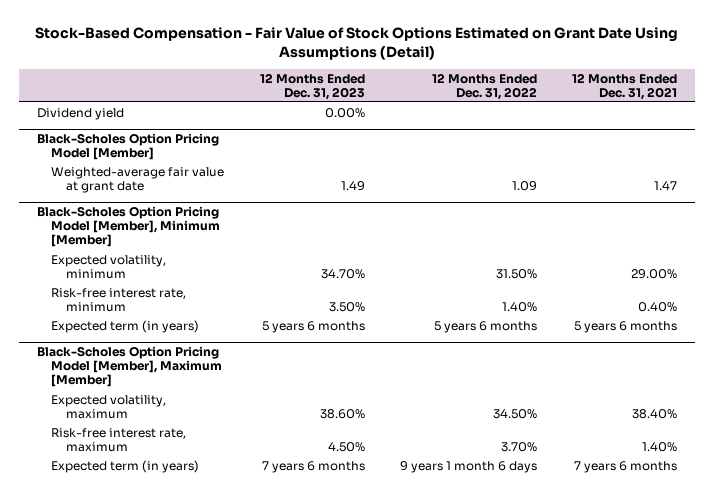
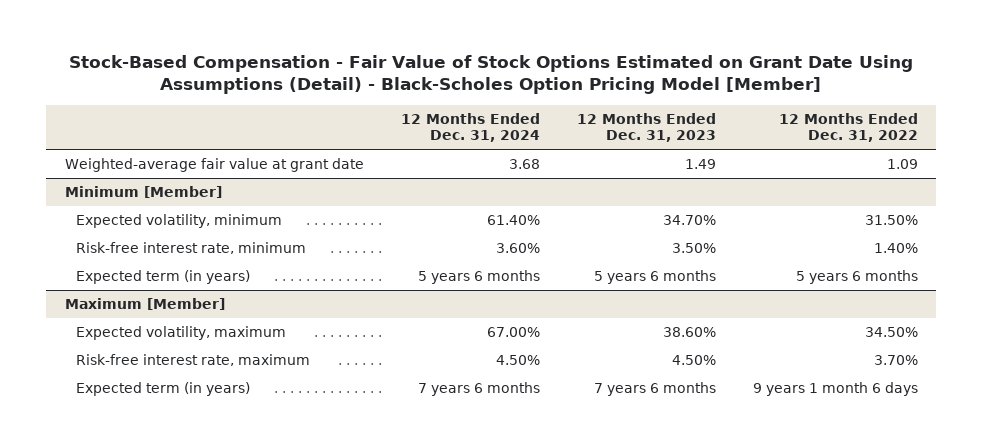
[35,26,679,60] Stock-Based Compensation - Fair Value of Stock Options Estimated on Grant Date Using Assumptions (Detail) -> [69,55,914,95] Stock-Based Compensation - Fair Value of Stock Options Estimated on Grant Date Using Assumptions (Detail) - Black-Scholes Option Pricing Model [Member]
[572,72,678,100] 12 Months Ended Dec. 31, 2021 -> none
none -> [400,112,540,143] 12 Months Ended Dec. 31, 2024
[37,107,125,120] Dividend yield -> none
[37,133,220,161] Black-Scholes Option Pricing Model [Member] -> none
[37,206,221,248] Black-Scholes Option Pricing Model [Member], Minimum [Member] -> none
none -> [64,186,222,199] Minimum [Member]
[37,346,223,388] Black-Scholes Option Pricing Model [Member], Maximum [Member] -> none
none -> [64,298,225,311] Maximum [Member]

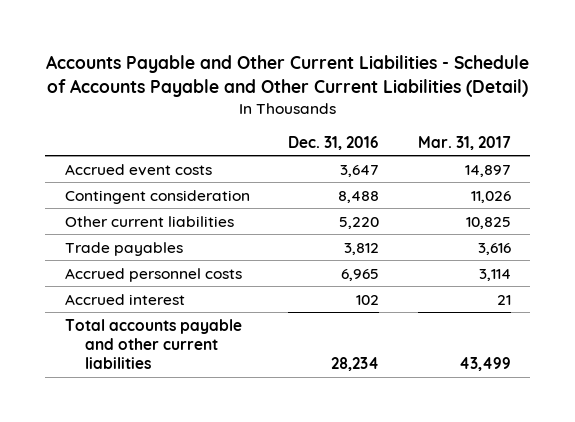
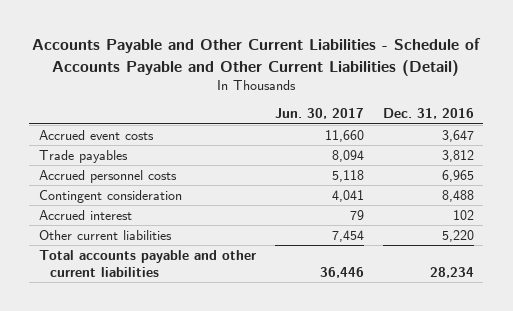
[417,135,511,150] Mar. 31, 2017 -> none
none -> [274,108,364,120] Jun. 30, 2017
[64,189,250,204] Contingent consideration -> [38,189,182,203] Contingent consideration
[64,215,234,227] Other current liabilities -> [38,229,172,240] Other current liabilities

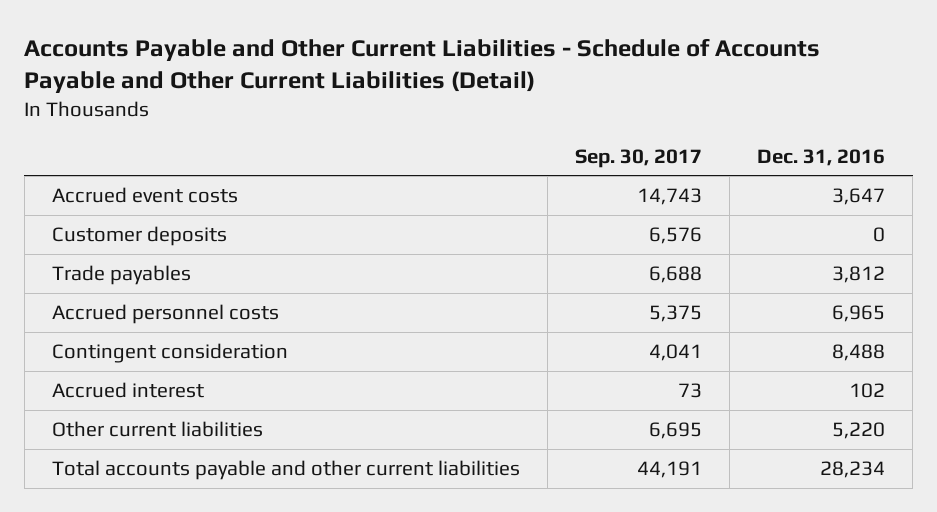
[274,108,364,120] Jun. 30, 2017 -> none
none -> [574,148,702,168] Sep. 30, 2017
none -> [51,225,227,246] Customer deposits

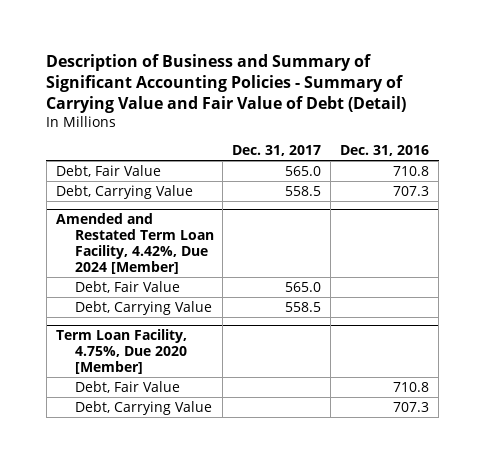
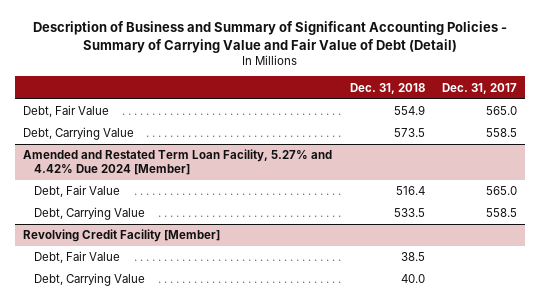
[340,144,430,156] Dec. 31, 2016 -> none
none -> [349,82,425,94] Dec. 31, 2018
[55,212,214,274] Amended and Restated Term Loan Facility, 4.42%, Due 2024 [Member] -> [23,149,333,176] Amended and Restated Term Loan Facility, 5.27% and 4.42% Due 2024 [Member]
[55,328,187,374] Term Loan Facility, 4.75%, Due 2020 [Member] -> none
none -> [23,229,221,243] Revolving Credit Facility [Member]

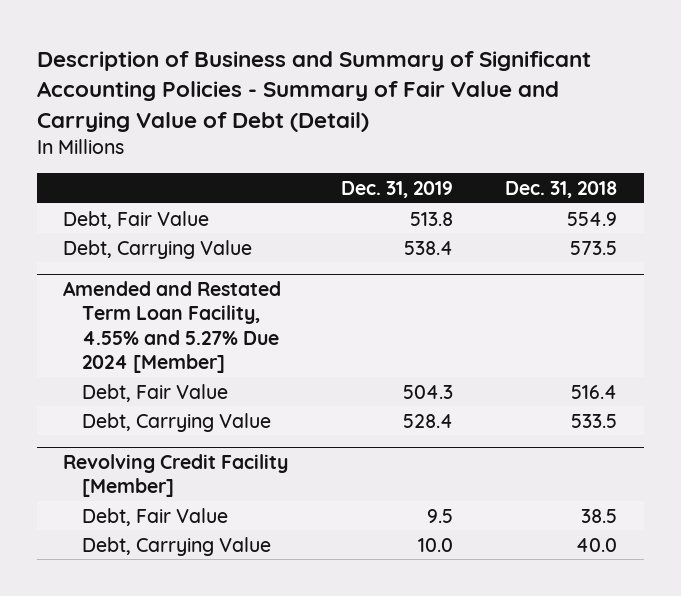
[33,21,508,53] Description of Business and Summary of Significant Accounting Policies - Summary of Carrying Value and Fair Value of Debt (Detail) -> [36,51,591,132] Description of Business and Summary of Significant Accounting Policies - Summary of Fair Value and Carrying Value of Debt (Detail)
[441,82,517,94] Dec. 31, 2017 -> none
none -> [340,180,453,198] Dec. 31, 2019
[23,149,333,176] Amended and Restated Term Loan Facility, 5.27% and 4.42% Due 2024 [Member] -> [63,280,282,374] Amended and Restated Term Loan Facility, 4.55% and 5.27% Due 2024 [Member]

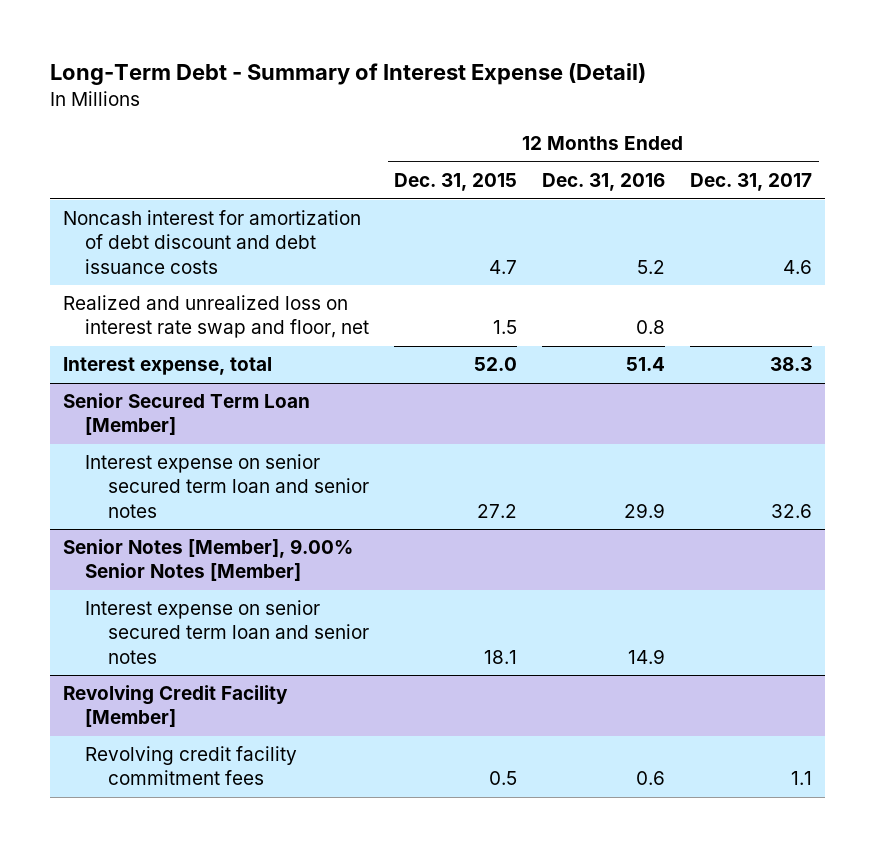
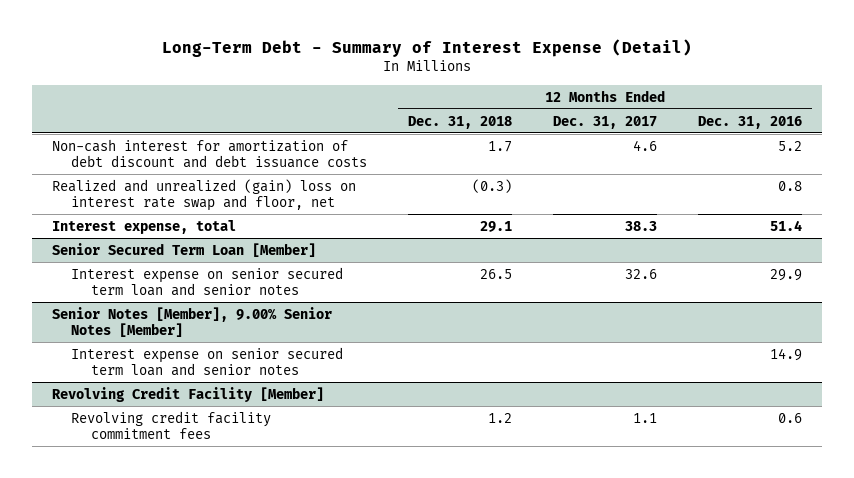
[394,173,518,192] Dec. 31, 2015 -> none
none -> [408,115,513,129] Dec. 31, 2018
[62,210,361,274] Noncash interest for amortization of debt discount and debt issuance costs -> [52,138,368,169] Non-cash interest for amortization of debt discount and debt issuance costs
[62,295,370,339] Realized and unrealized loss on interest rate swap and floor, net -> [52,178,357,212] Realized and unrealized (gain) loss on interest rate swap and floor, net

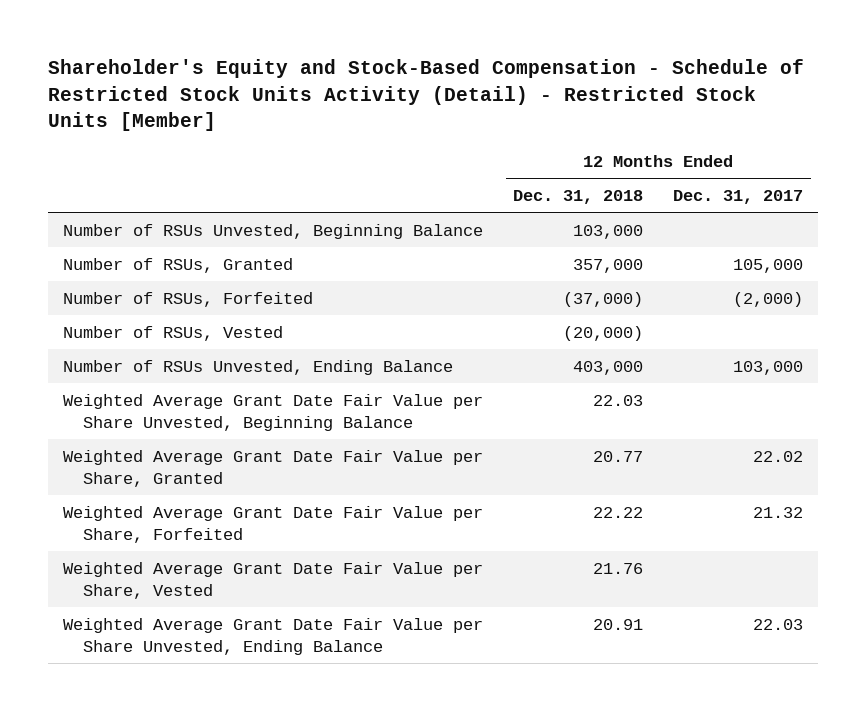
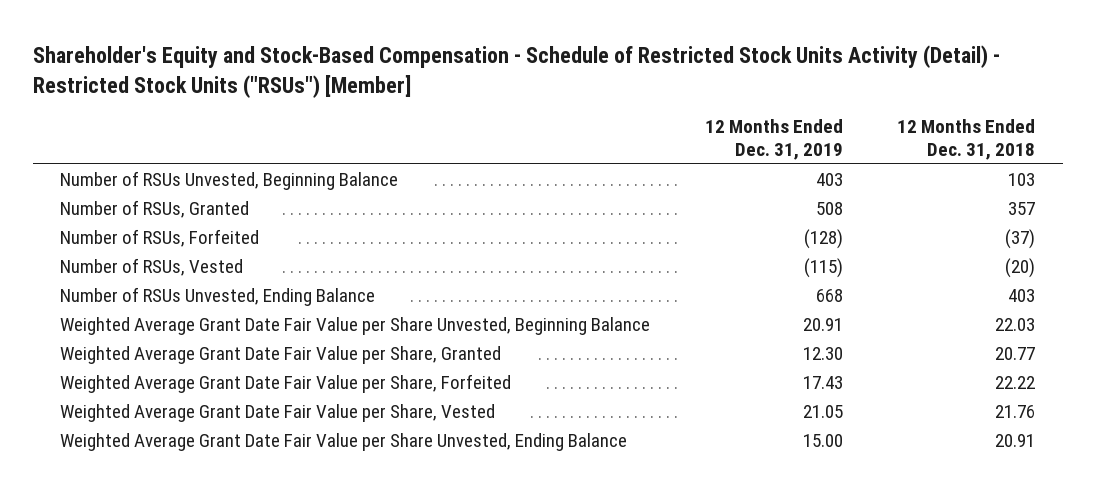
[47,59,804,132] Shareholder's Equity and Stock-Based Compensation - Schedule of Restricted Stock Units Activity (Detail) - Restricted Stock Units [Member] -> [33,44,1001,98] Shareholder's Equity and Stock-Based Compensation - Schedule of Restricted Stock Units Activity (Detail) - Restricted Stock Units ("RSUs") [Member]
[673,189,804,204] Dec. 31, 2017 -> none
none -> [704,119,843,161] 12 Months Ended Dec. 31, 2019
[573,224,644,239] 103,000 -> [1008,173,1036,187] 103
[573,258,644,273] 357,000 -> [1008,202,1036,216] 357
[563,291,644,307] (37,000) -> [1005,229,1036,250] (37)
[563,325,644,341] (20,000) -> [1005,258,1036,279] (20)
[573,360,644,375] 403,000 -> [1008,289,1036,303] 403

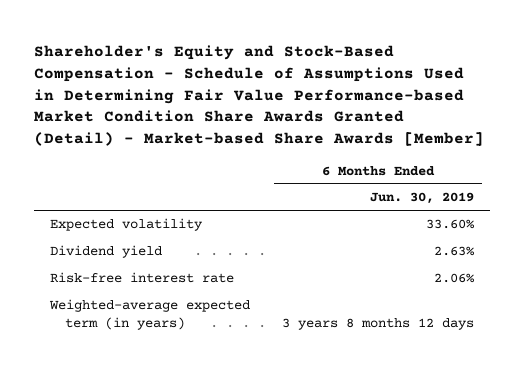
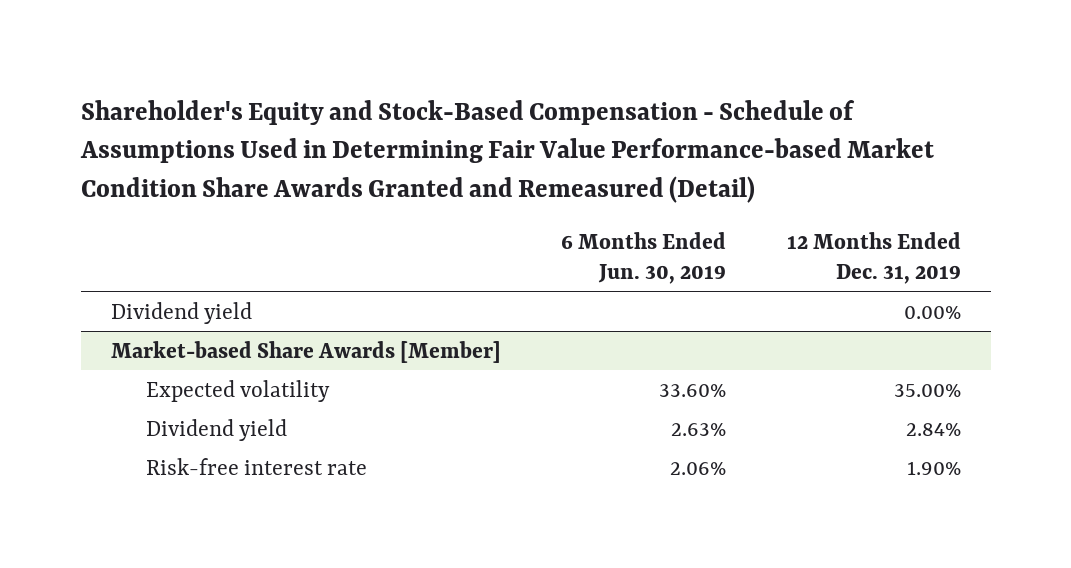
[34,45,485,147] Shareholder's Equity and Stock-Based Compensation - Schedule of Assumptions Used in Determining Fair Value Performance-based Market Condition Share Awards Granted (Detail) - Market-based Share Awards [Member] -> [79,99,934,204] Shareholder's Equity and Stock-Based Compensation - Schedule of Assumptions Used in Determining Fair Value Performance-based Market Condition Share Awards Granted and Remeasured (Detail)
none -> [786,232,961,285] 12 Months Ended Dec. 31, 2019
none -> [110,301,252,324] Dividend yield
none -> [110,340,501,363] Market-based Share Awards [Member]
[49,299,251,330] Weighted-average expected term (in years) -> none

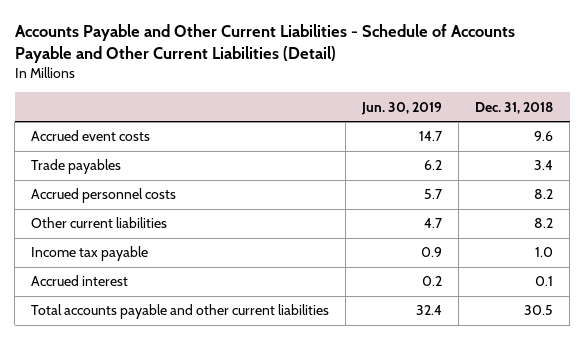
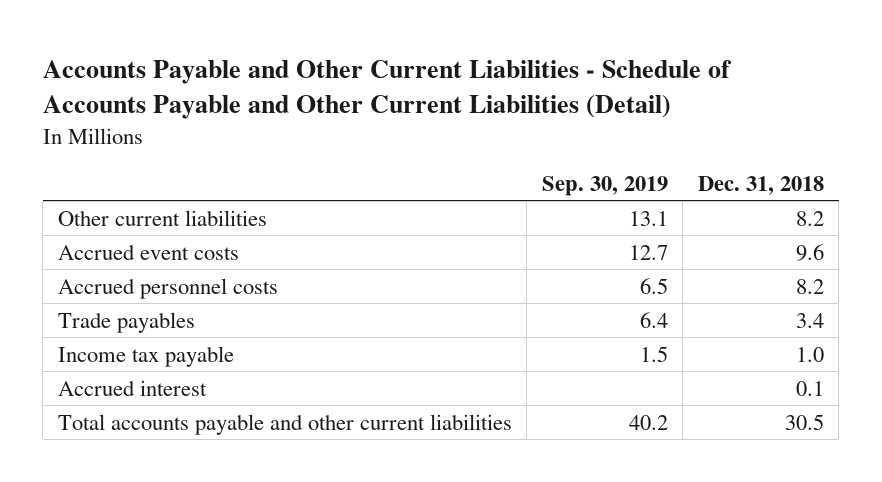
[361,101,443,115] Jun. 30, 2019 -> none
none -> [541,175,668,196] Sep. 30, 2019
[31,217,168,229] Other current liabilities -> [57,209,267,226] Other current liabilities
[31,159,122,175] Trade payables -> [57,311,195,333] Trade payables

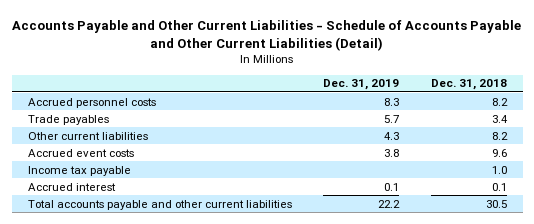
[541,175,668,196] Sep. 30, 2019 -> none
none -> [323,79,400,91] Dec. 31, 2019
[57,209,267,226] Other current liabilities -> [27,131,148,140] Other current liabilities
[57,243,239,260] Accrued event costs -> [27,148,134,157] Accrued event costs

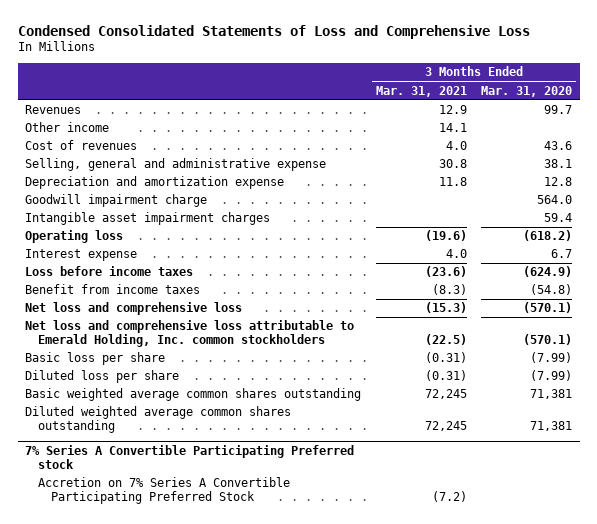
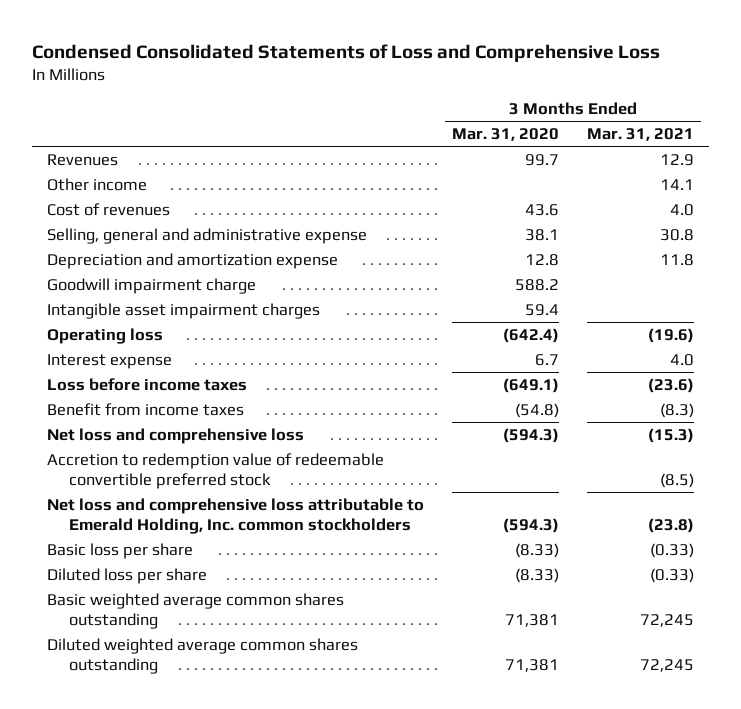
[537,195,573,205] 564.0 -> [514,278,559,291] 588.2
[523,230,573,242] (618.2) -> [502,327,559,343] (642.4)
[523,266,573,278] (624.9) -> [502,377,559,393] (649.1)
[523,302,573,314] (570.1) -> [502,427,559,443] (594.3)
none -> [46,452,384,489] Accretion to redemption value of redeemable convertible preferred stock
[424,334,467,346] (22.5) -> [648,517,695,533] (23.8)
[523,334,573,346] (570.1) -> [502,517,559,533] (594.3)
[424,352,467,364] (0.31) -> [650,542,695,558] (0.33)
[530,352,573,364] (7.99) -> [514,542,559,558] (8.33)
[424,370,467,382] (0.31) -> [650,567,695,583] (0.33)
[530,370,573,382] (7.99) -> [514,567,559,583] (8.33)
[24,445,354,470] 7% Series A Convertible Participating Preferred stock -> none
[38,477,291,505] Accretion on 7% Series A Convertible Participating Preferred Stock -> none

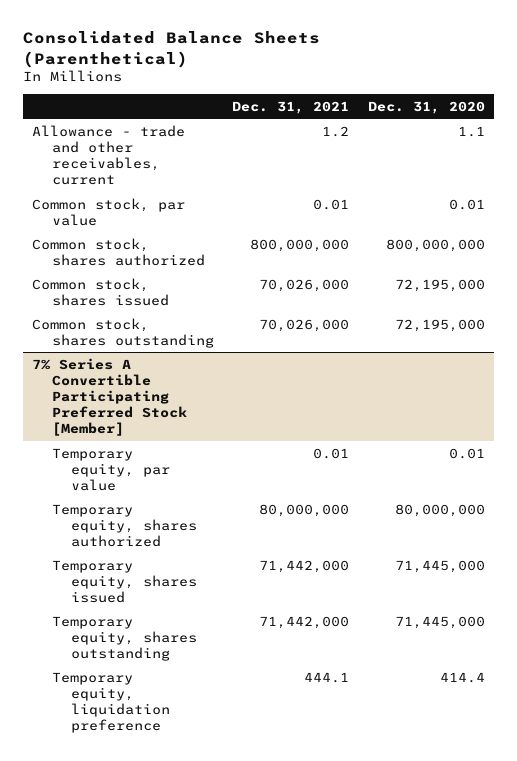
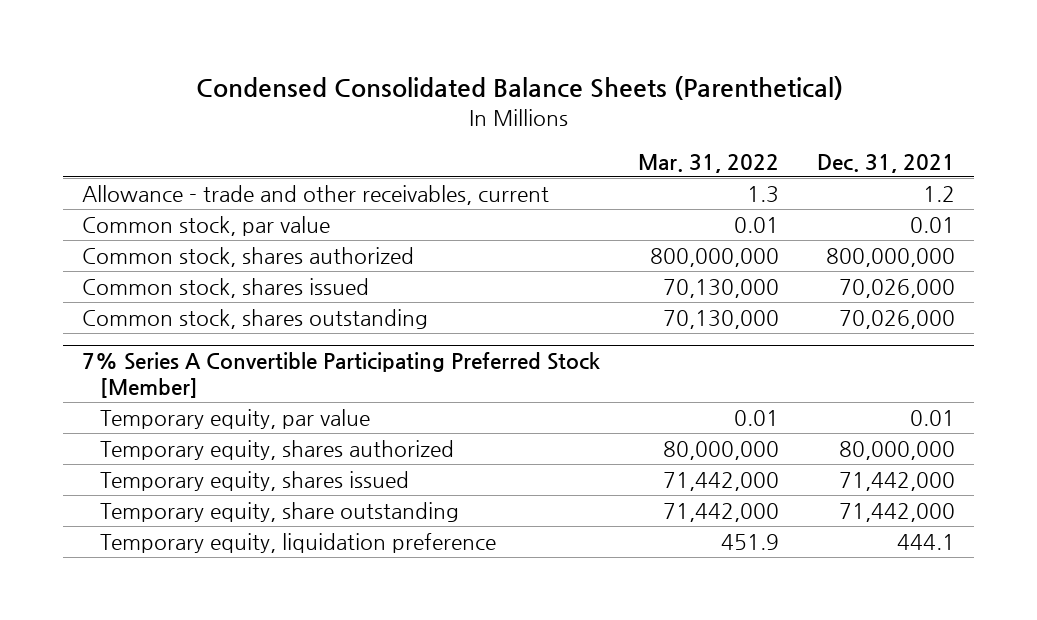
[23,31,321,68] Consolidated Balance Sheets (Parenthetical) -> [195,76,843,101] Condensed Consolidated Balance Sheets (Parenthetical)
[367,100,485,114] Dec. 31, 2020 -> none
none -> [638,153,780,173] Mar. 31, 2022
[51,615,198,661] Temporary equity, shares outstanding -> [99,501,459,522] Temporary equity, share outstanding

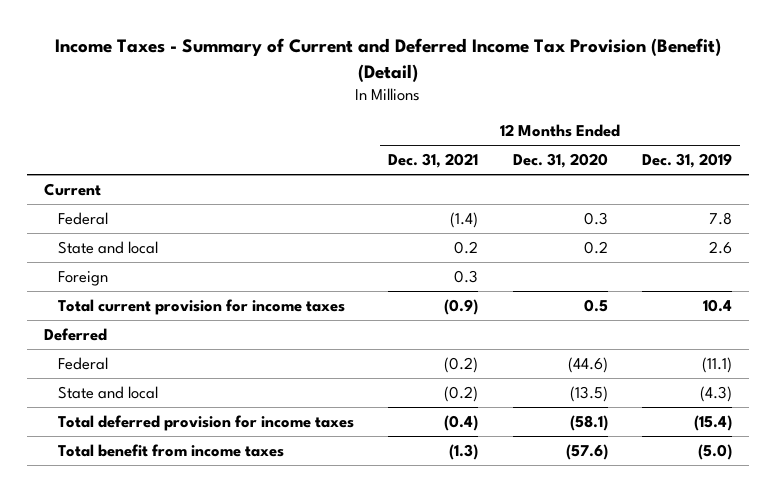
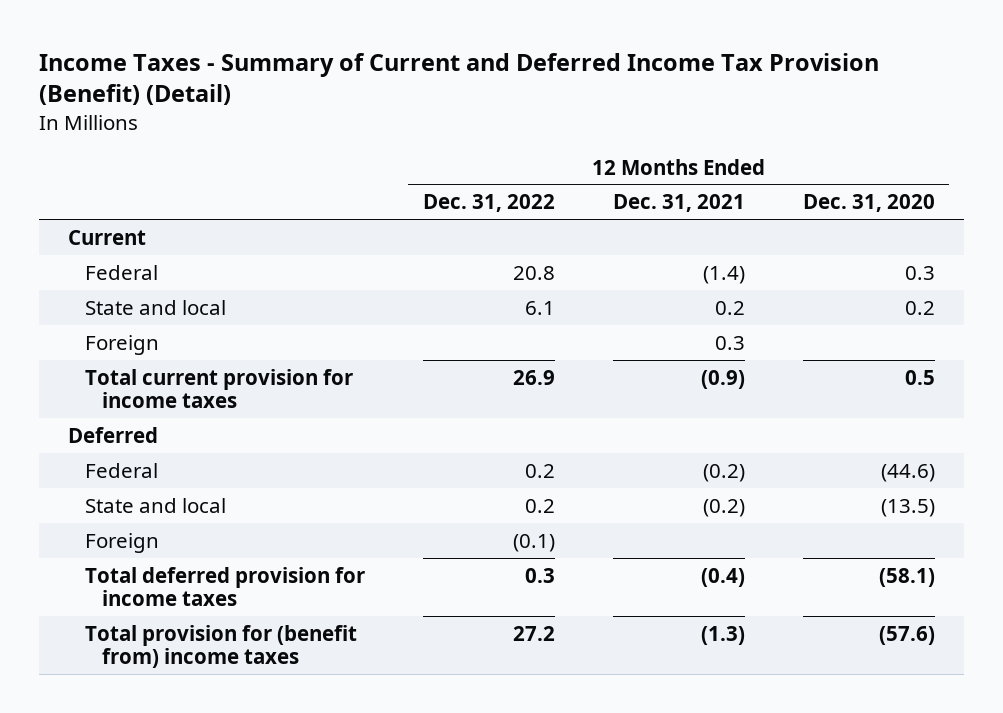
[641,152,732,168] Dec. 31, 2019 -> none
none -> [422,194,555,213] Dec. 31, 2022
none -> [85,532,160,553] Foreign
[57,443,284,457] Total benefit from income taxes -> [85,624,358,668] Total provision for (benefit from) income taxes

